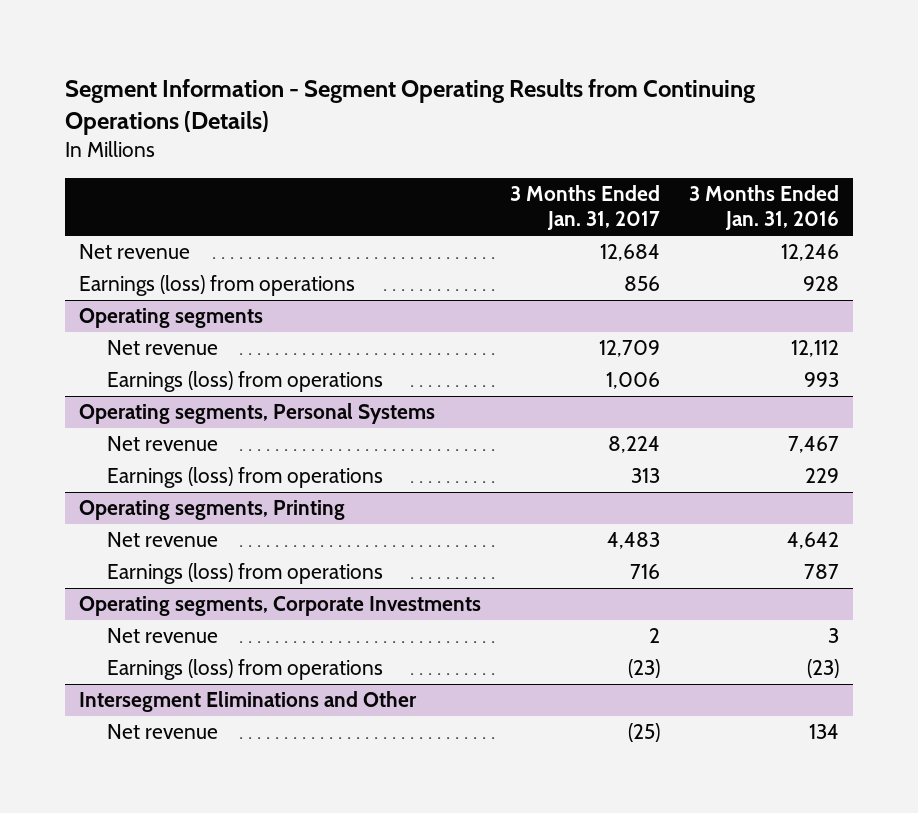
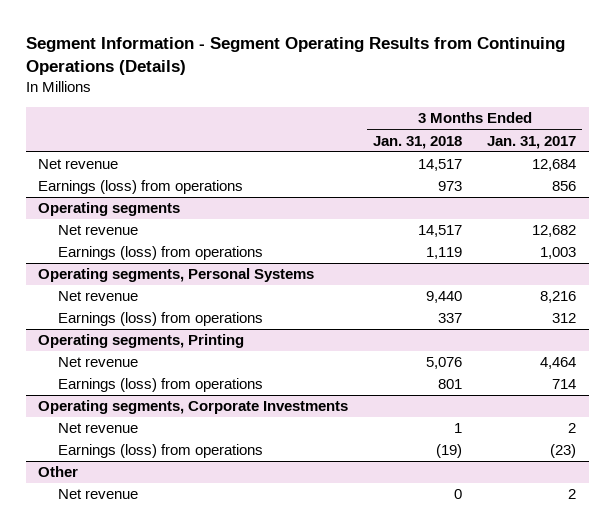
[688,185,839,231] 3 Months Ended Jan. 31, 2016 -> none
none -> [373,135,463,149] Jan. 31, 2018
[598,340,660,358] 12,709 -> [532,225,577,238] 12,682
[605,372,660,390] 1,006 -> [540,247,577,260] 1,003
[607,436,660,454] 8,224 -> [540,291,577,304] 8,216
[630,468,660,484] 313 -> [552,313,577,324] 312
[606,532,660,550] 4,483 -> [540,357,577,370] 4,464
[629,564,660,580] 716 -> [552,379,577,390] 714
[78,691,417,713] Intersegment Eliminations and Other -> none
none -> [38,466,79,478] Other
[627,723,660,743] (25) -> [568,489,577,500] 2

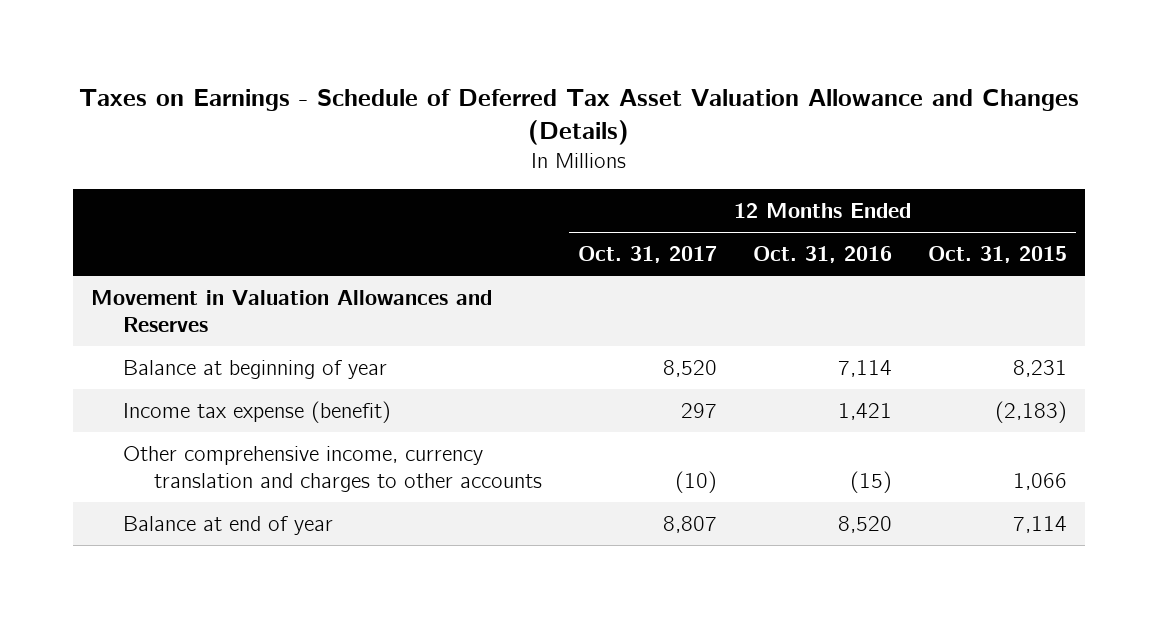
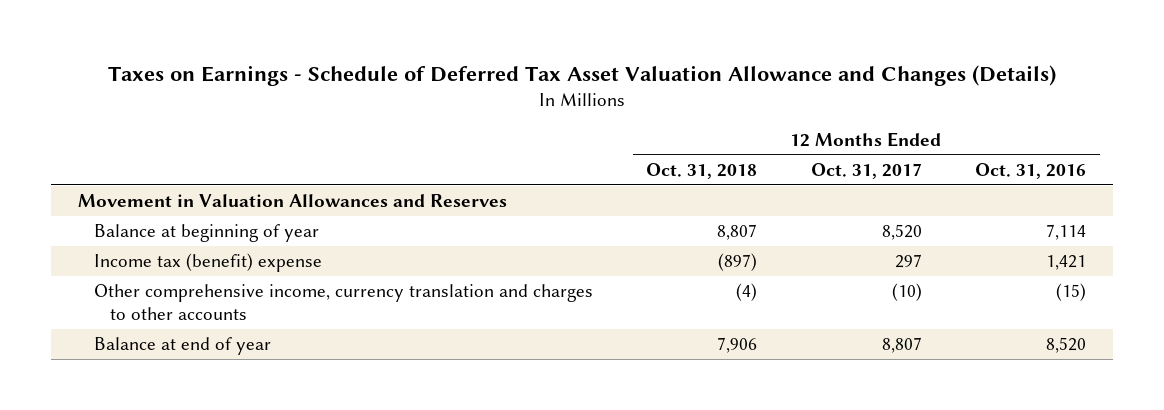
[928,246,1068,264] Oct. 31, 2015 -> none
none -> [646,162,758,179] Oct. 31, 2018
[122,400,391,423] Income tax expense (benefit) -> [94,252,323,272] Income tax (benefit) expense

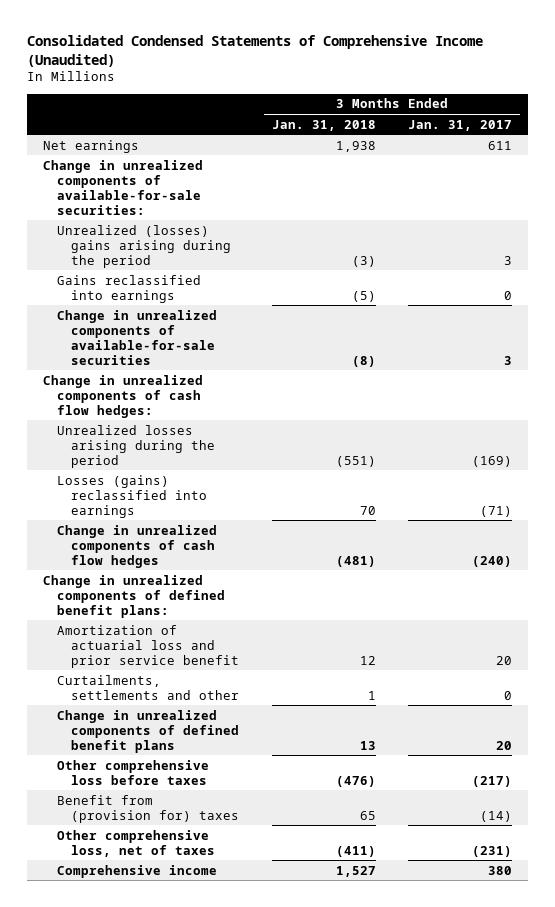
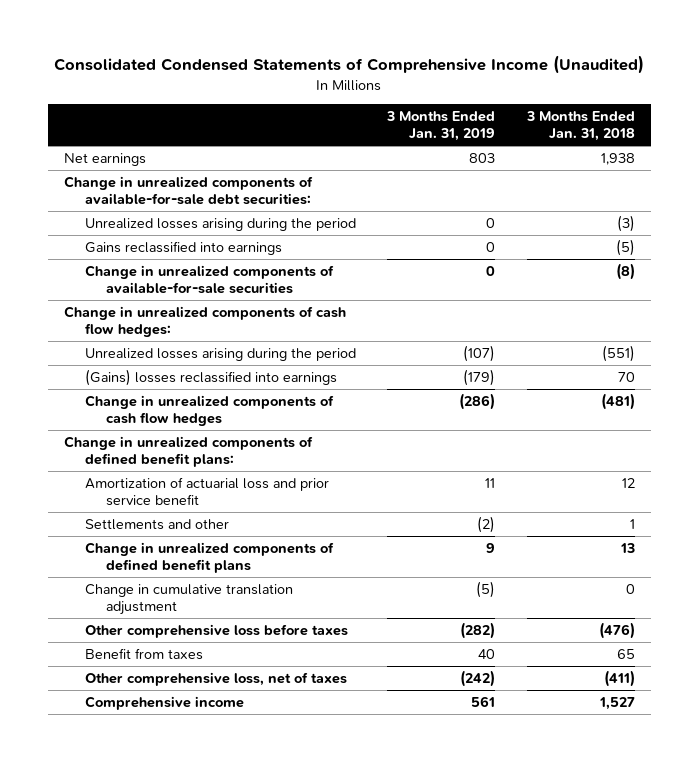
[407,119,512,131] Jan. 31, 2017 -> none
none -> [386,111,496,141] 3 Months Ended Jan. 31, 2019
[42,159,203,215] Change in unrealized components of available-for-sale securities: -> [63,176,313,205] Change in unrealized components of available-for-sale debt securities:
[57,224,232,268] Unrealized (losses) gains arising during the period -> [84,218,356,232] Unrealized losses arising during the period
[57,474,208,518] Losses (gains) reclassified into earnings -> [84,369,337,387] (Gains) losses reclassified into earnings
[57,674,240,700] Curtailments, settlements and other -> [84,519,229,531] Settlements and other
none -> [84,584,293,615] Change in cumulative translation adjustment
[57,794,240,823] Benefit from (provision for) taxes -> [84,648,203,661] Benefit from taxes

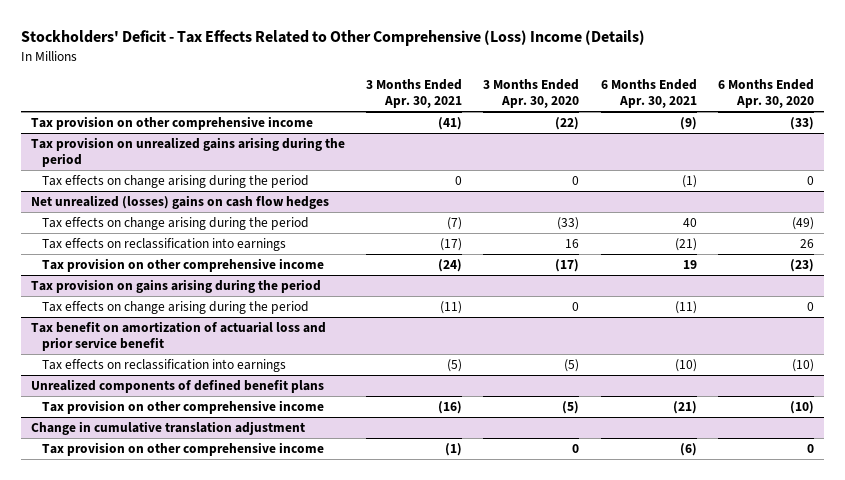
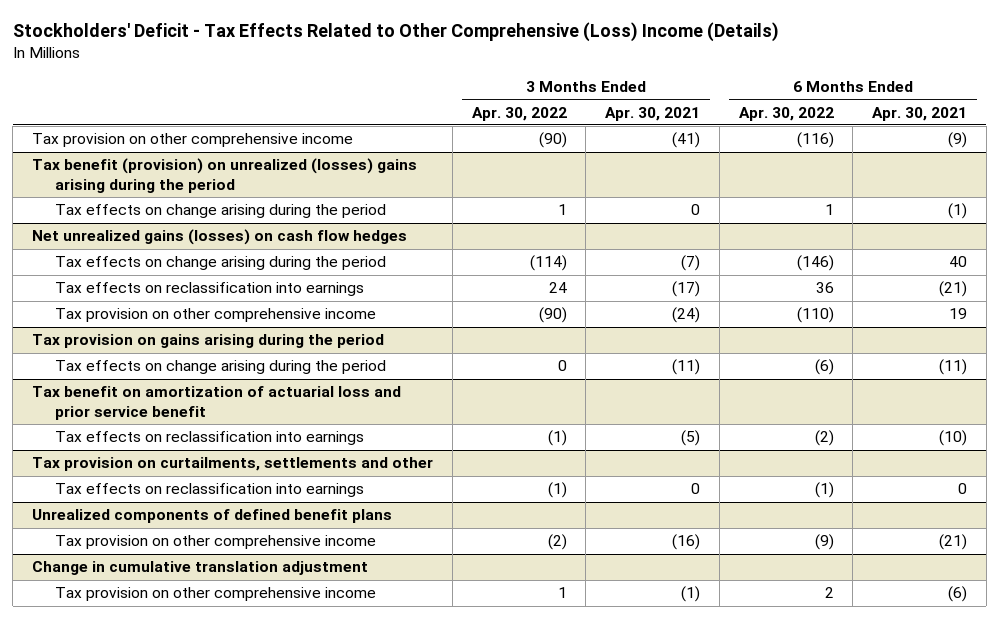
[483,79,580,109] 3 Months Ended Apr. 30, 2020 -> none
[717,79,814,109] 6 Months Ended Apr. 30, 2020 -> none
none -> [471,106,567,121] Apr. 30, 2022
none -> [738,106,834,121] Apr. 30, 2022
[31,136,346,168] Tax provision on unrealized gains arising during the period -> [32,158,418,193] Tax benefit (provision) on unrealized (losses) gains arising during the period
[31,194,330,209] Net unrealized (losses) gains on cash flow hedges -> [32,229,408,246] Net unrealized gains (losses) on cash flow hedges
none -> [32,457,434,472] Tax provision on curtailments, settlements and other
none -> [54,483,364,498] Tax effects on reclassification into earnings

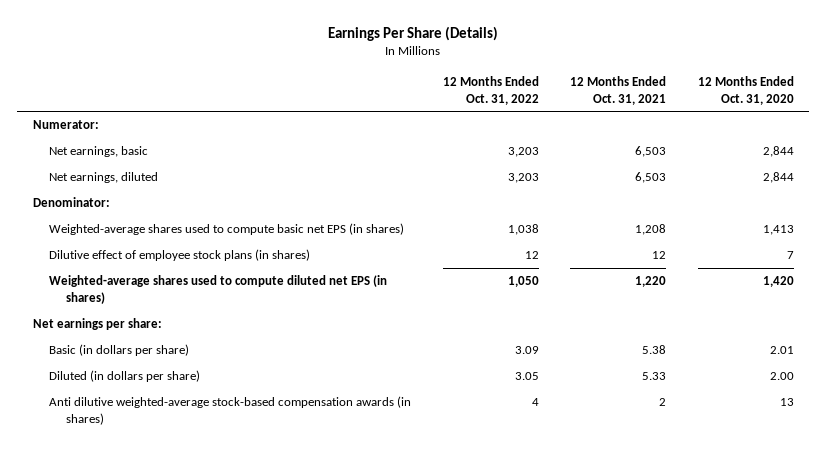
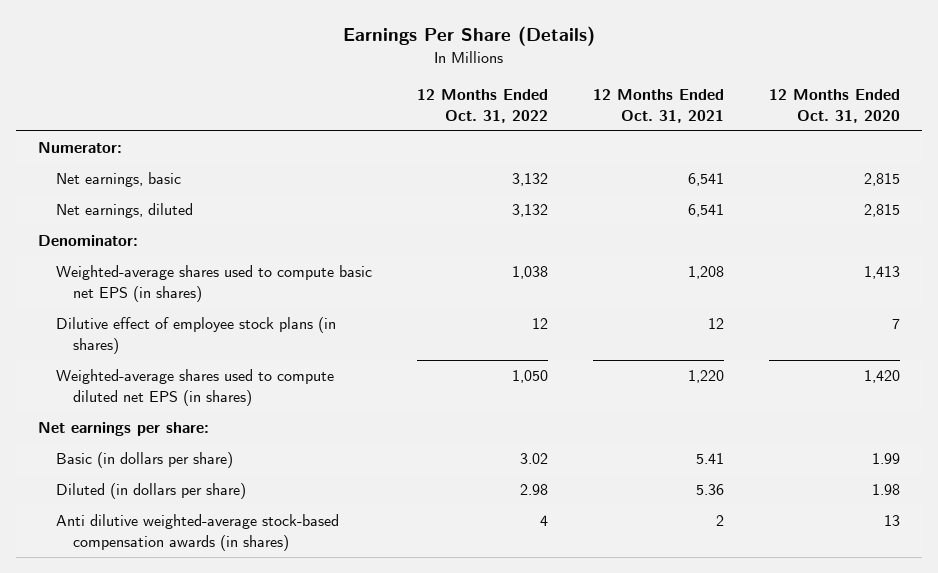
[507,147,539,158] 3,203 -> [511,173,548,187] 3,132
[635,146,667,158] 6,503 -> [687,173,724,187] 6,541
[762,146,794,158] 2,844 -> [863,173,900,187] 2,815
[507,173,539,184] 3,203 -> [511,204,548,218] 3,132
[635,172,667,184] 6,503 -> [687,204,724,218] 6,541
[762,172,794,184] 2,844 -> [863,204,900,218] 2,815
[514,346,539,355] 3.09 -> [519,453,548,465] 3.02
[642,345,667,355] 5.38 -> [695,453,724,465] 5.41
[769,346,794,355] 2.01 -> [871,453,900,465] 1.99
[514,372,539,381] 3.05 -> [519,484,548,496] 2.98
[642,372,667,381] 5.33 -> [695,484,724,496] 5.36
[769,372,794,381] 2.00 -> [871,484,900,496] 1.98

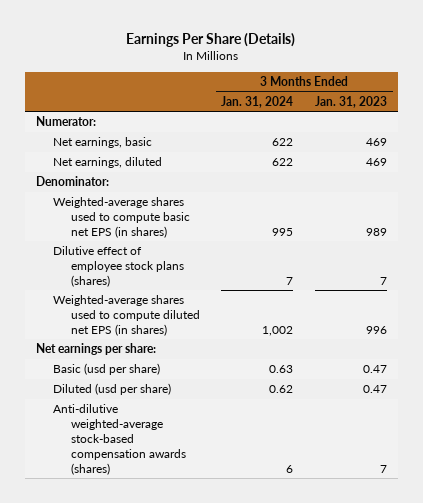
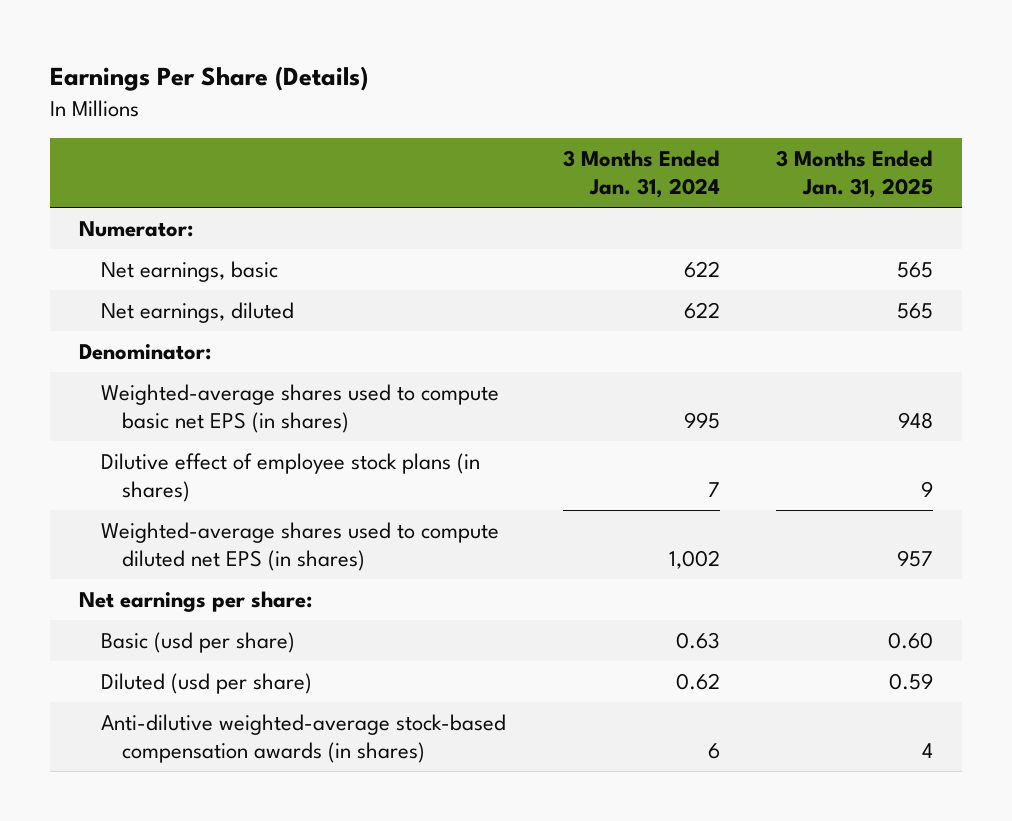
[315,95,388,108] Jan. 31, 2023 -> none
none -> [776,149,934,199] 3 Months Ended Jan. 31, 2025
[53,246,184,287] Dilutive effect of employee stock plans (shares) -> [100,452,480,503] Dilutive effect of employee stock plans (in shares)
[53,404,186,475] Anti-dilutive weighted-average stock-based compensation awards (shares) -> [100,713,506,764] Anti-dilutive weighted-average stock-based compensation awards (in shares)

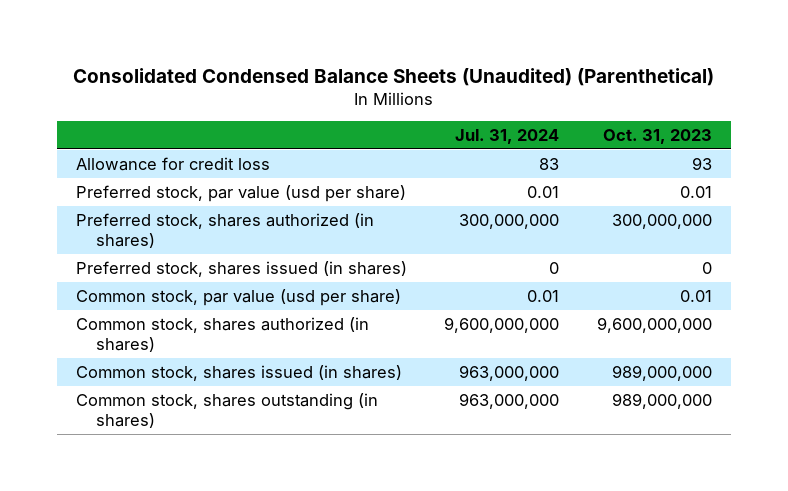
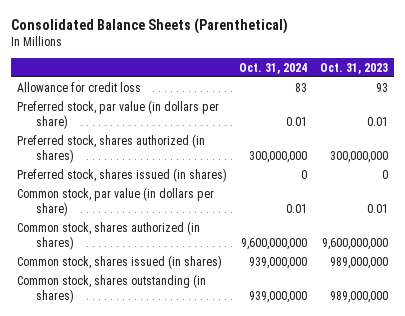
[72,67,714,86] Consolidated Condensed Balance Sheets (Unaudited) (Parenthetical) -> [10,17,288,34] Consolidated Balance Sheets (Parenthetical)
[455,128,560,144] Jul. 31, 2024 -> none
none -> [239,62,308,74] Oct. 31, 2024
[75,184,406,202] Preferred stock, par value (usd per share) -> [16,99,219,130] Preferred stock, par value (in dollars per share)
[75,288,401,306] Common stock, par value (usd per share) -> [16,186,214,217] Common stock, par value (in dollars per share)

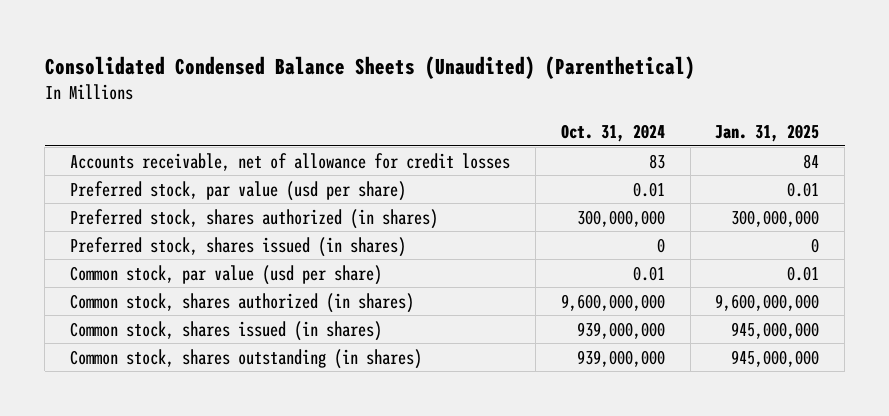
[10,17,288,34] Consolidated Balance Sheets (Parenthetical) -> [44,55,695,79] Consolidated Condensed Balance Sheets (Unaudited) (Parenthetical)
[320,62,389,74] Oct. 31, 2023 -> none
none -> [715,124,820,143] Jan. 31, 2025
[16,81,141,92] Allowance for credit loss -> [70,152,511,171] Accounts receivable, net of allowance for credit losses
[16,99,219,130] Preferred stock, par value (in dollars per share) -> [70,180,407,201] Preferred stock, par value (usd per share)
[16,186,214,217] Common stock, par value (in dollars per share) -> [70,264,383,285] Common stock, par value (usd per share)

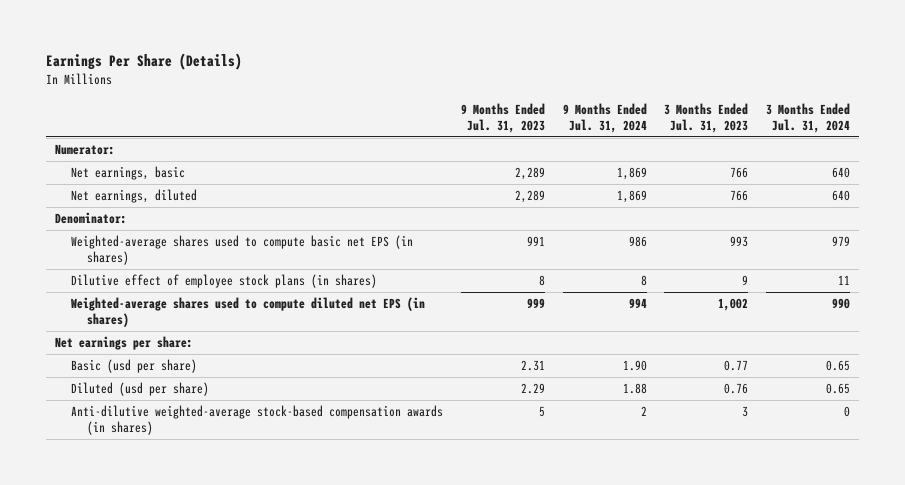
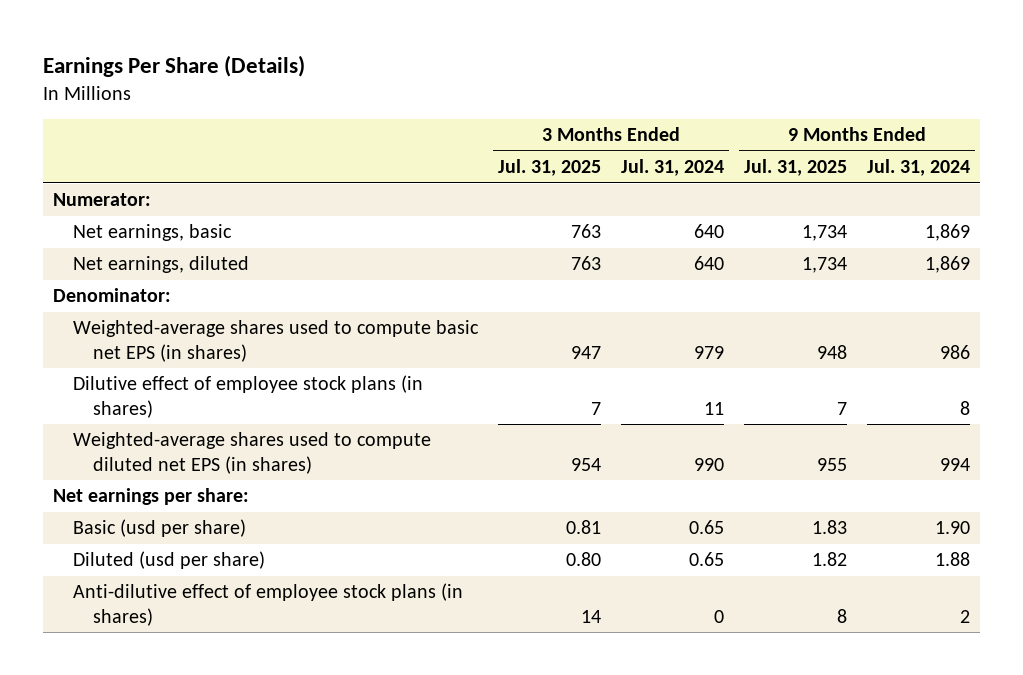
[460,102,545,133] 9 Months Ended Jul. 31, 2023 -> none
[664,102,749,133] 3 Months Ended Jul. 31, 2023 -> none
none -> [498,158,602,176] Jul. 31, 2025
none -> [744,158,848,176] Jul. 31, 2025
[70,405,443,436] Anti-dilutive weighted-average stock-based compensation awards (in shares) -> [73,583,464,626] Anti-dilutive effect of employee stock plans (in shares)

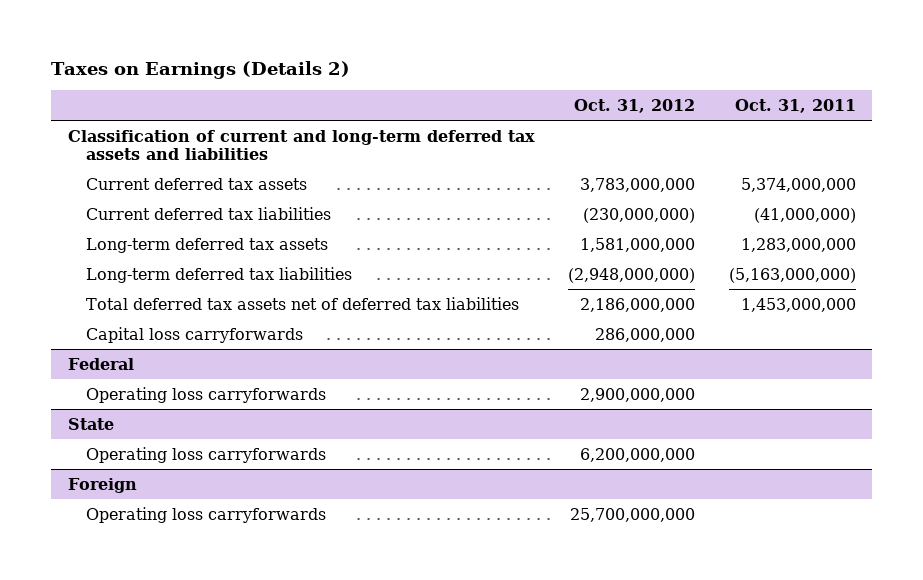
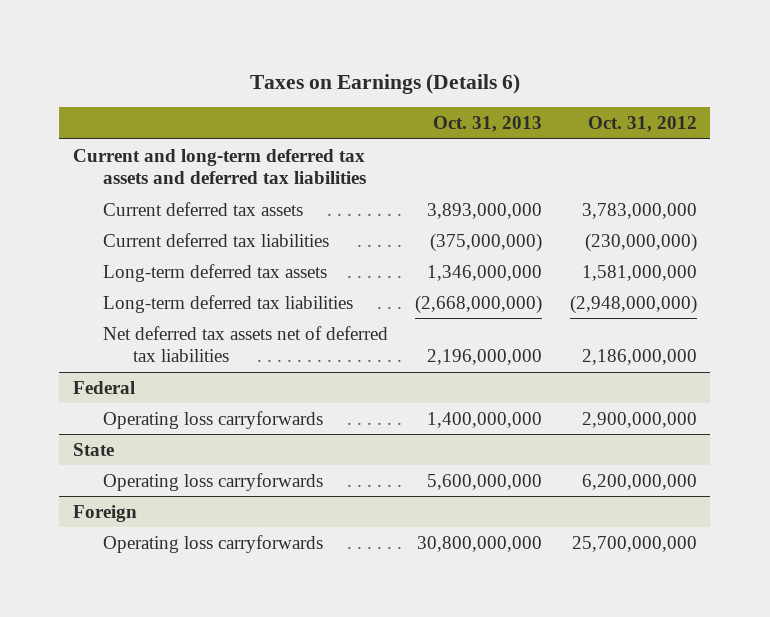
[50,60,350,79] Taxes on Earnings (Details 2) -> [249,73,520,94] Taxes on Earnings (Details 6)
[734,98,856,113] Oct. 31, 2011 -> none
none -> [433,116,543,133] Oct. 31, 2013
[67,129,535,161] Classification of current and long-term deferred tax assets and liabilities -> [73,148,366,185] Current and long-term deferred tax assets and deferred tax liabilities
[86,326,304,343] Capital loss carryforwards -> none
[86,296,520,310] Total deferred tax assets net of deferred tax liabilities -> [102,325,388,363] Net deferred tax assets net of deferred tax liabilities

